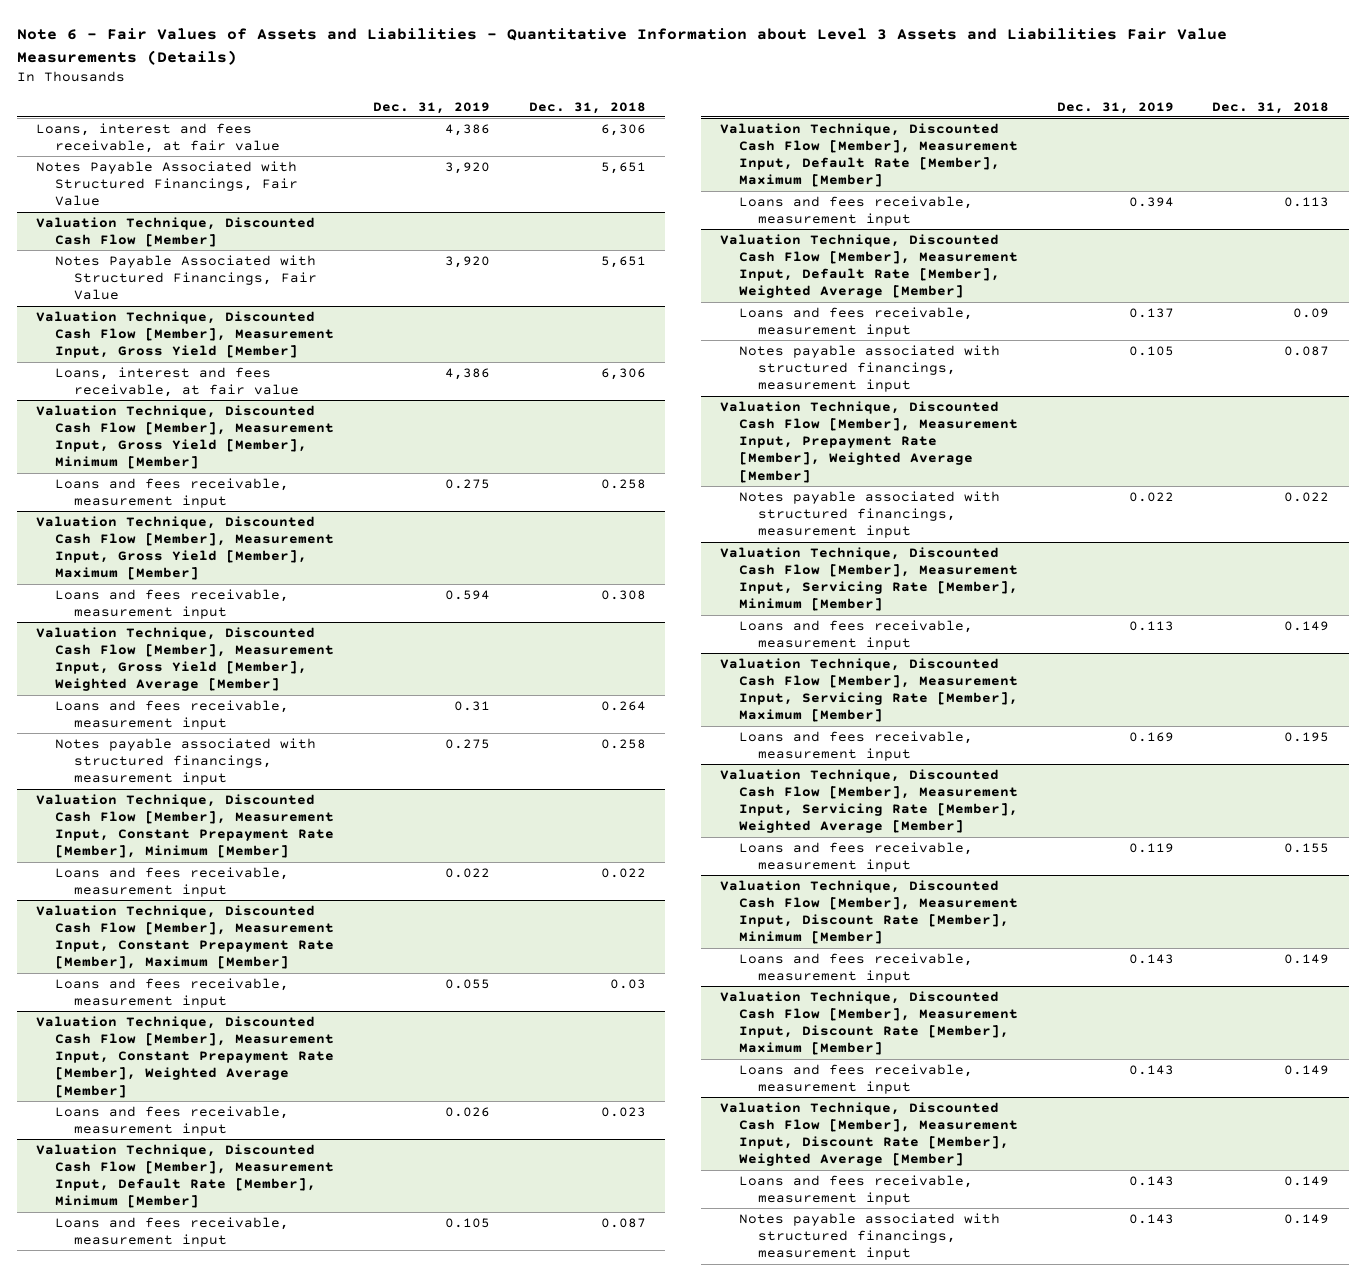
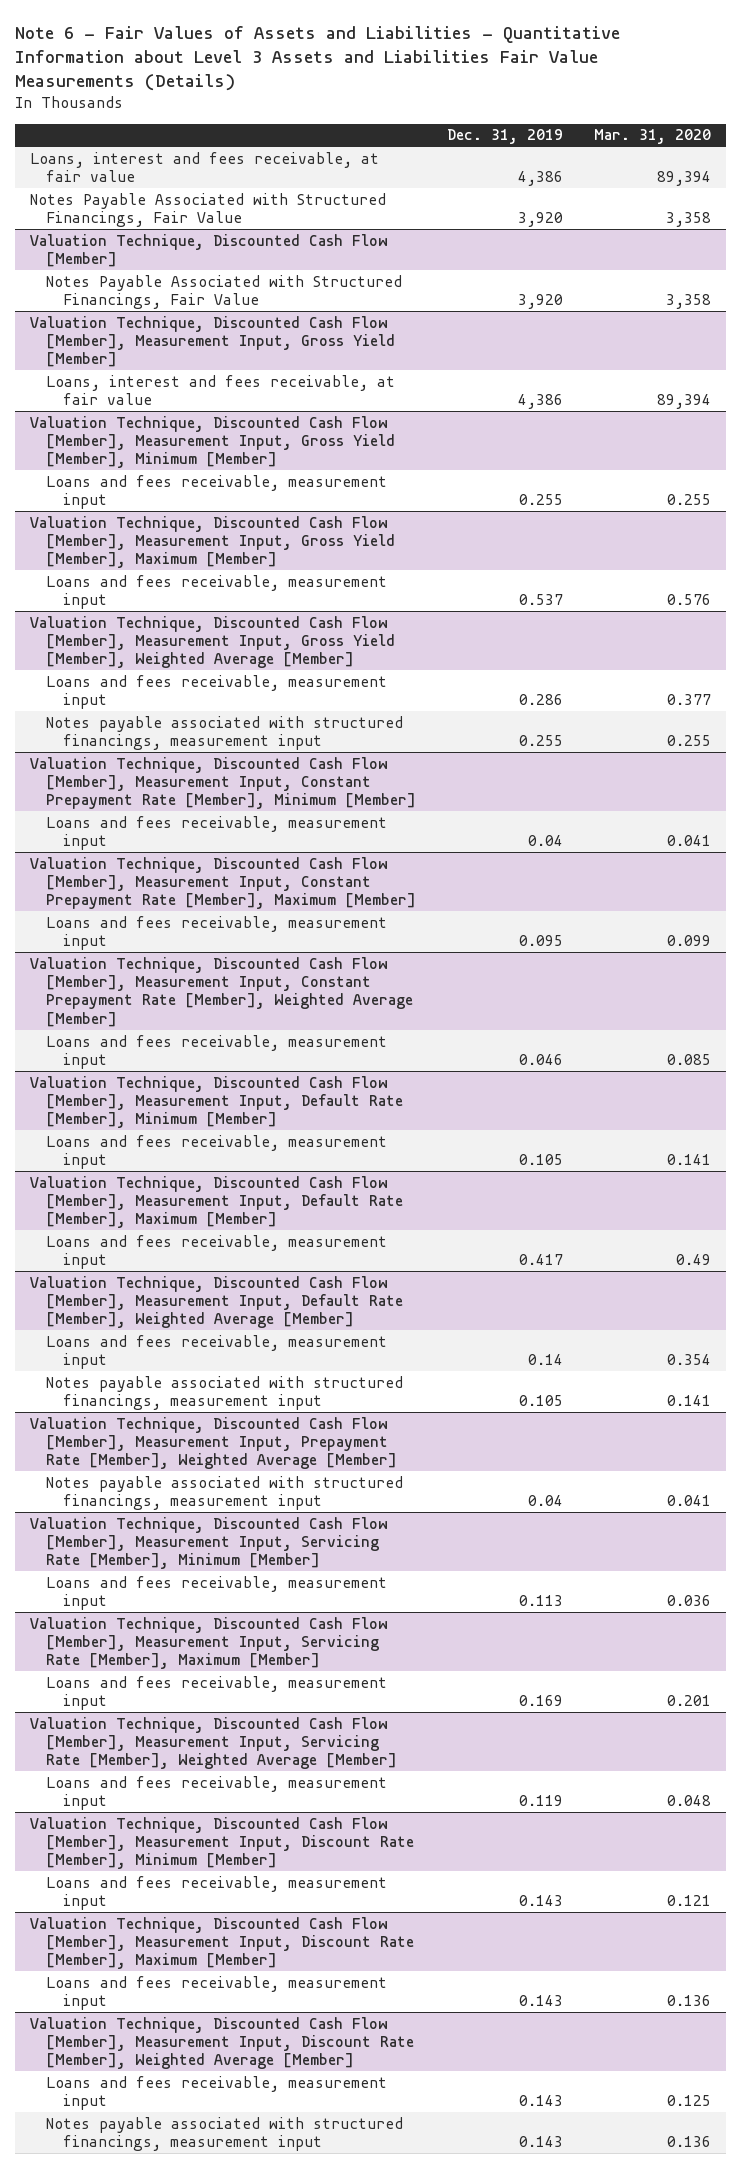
[528,101,646,114] Dec. 31, 2018 -> none
none -> [593,129,711,145] Mar. 31, 2020
[444,478,490,489] 0.275 -> [519,494,564,506] 0.255
[444,589,490,600] 0.594 -> [519,594,564,606] 0.537
[453,700,490,711] 0.31 -> [519,694,564,706] 0.286
[444,738,490,749] 0.275 -> [519,735,564,747] 0.255
[444,867,490,878] 0.022 -> [528,835,564,847] 0.04
[444,978,490,989] 0.055 -> [519,935,564,947] 0.095
[444,1106,490,1117] 0.026 -> [519,1054,564,1066] 0.046
[1128,196,1174,207] 0.394 -> [519,1254,564,1266] 0.417
[1128,307,1174,318] 0.137 -> [528,1354,564,1366] 0.14
[1128,491,1174,502] 0.022 -> [528,1495,564,1507] 0.04

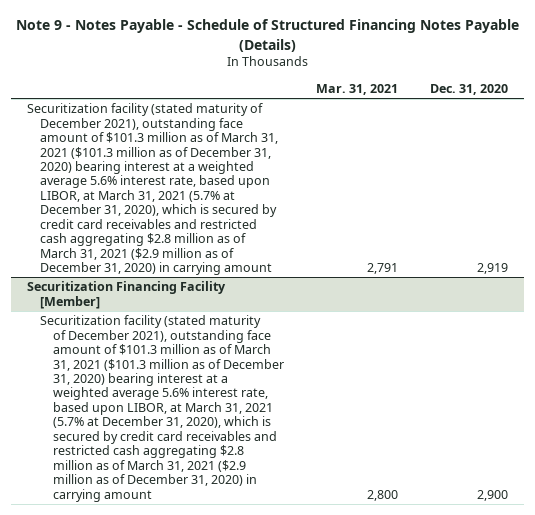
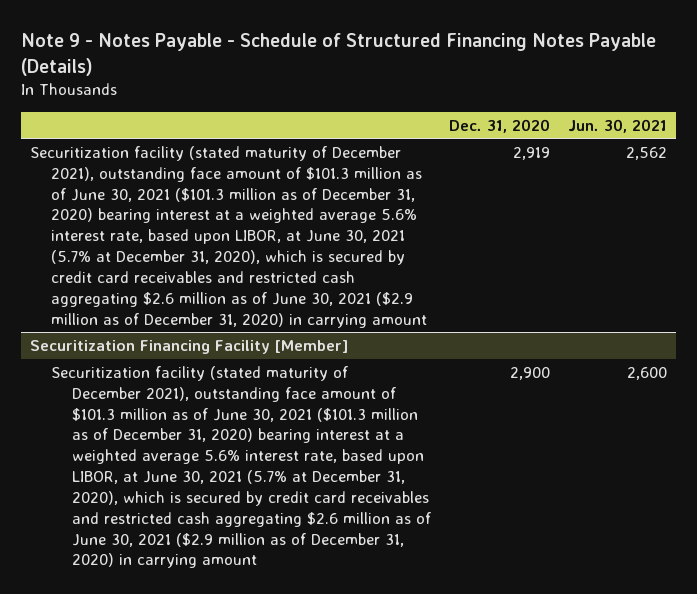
[315,83,398,95] Mar. 31, 2021 -> none
none -> [568,118,668,133] Jun. 30, 2021
[27,103,278,276] Securitization facility (stated maturity of December 2021), outstanding face amount of $101.3 million as of March 31, 2021 ($101.3 million as of December 31, 2020) bearing interest at a weighted average 5.6% interest rate, based upon LIBOR, at March 31, 2021 (5.7% at December 31, 2020), which is secured by credit card receivables and restricted cash aggregating $2.8 million as of March 31, 2021 ($2.9 million as of December 31, 2020) in carrying amount -> [30,145,428,328] Securitization facility (stated maturity of December 2021), outstanding face amount of $101.3 million as of June 30, 2021 ($101.3 million as of December 31, 2020) bearing interest at a weighted average 5.6% interest rate, based upon LIBOR, at June 30, 2021 (5.7% at December 31, 2020), which is secured by credit card receivables and restricted cash aggregating $2.6 million as of June 30, 2021 ($2.9 million as of December 31, 2020) in carrying amount
[39,315,284,502] Securitization facility (stated maturity of December 2021), outstanding face amount of $101.3 million as of March 31, 2021 ($101.3 million as of December 31, 2020) bearing interest at a weighted average 5.6% interest rate, based upon LIBOR, at March 31, 2021 (5.7% at December 31, 2020), which is secured by credit card receivables and restricted cash aggregating $2.8 million as of March 31, 2021 ($2.9 million as of December 31, 2020) in carrying amount -> [51,365,432,569] Securitization facility (stated maturity of December 2021), outstanding face amount of $101.3 million as of June 30, 2021 ($101.3 million as of December 31, 2020) bearing interest at a weighted average 5.6% interest rate, based upon LIBOR, at June 30, 2021 (5.7% at December 31, 2020), which is secured by credit card receivables and restricted cash aggregating $2.6 million as of June 30, 2021 ($2.9 million as of December 31, 2020) in carrying amount

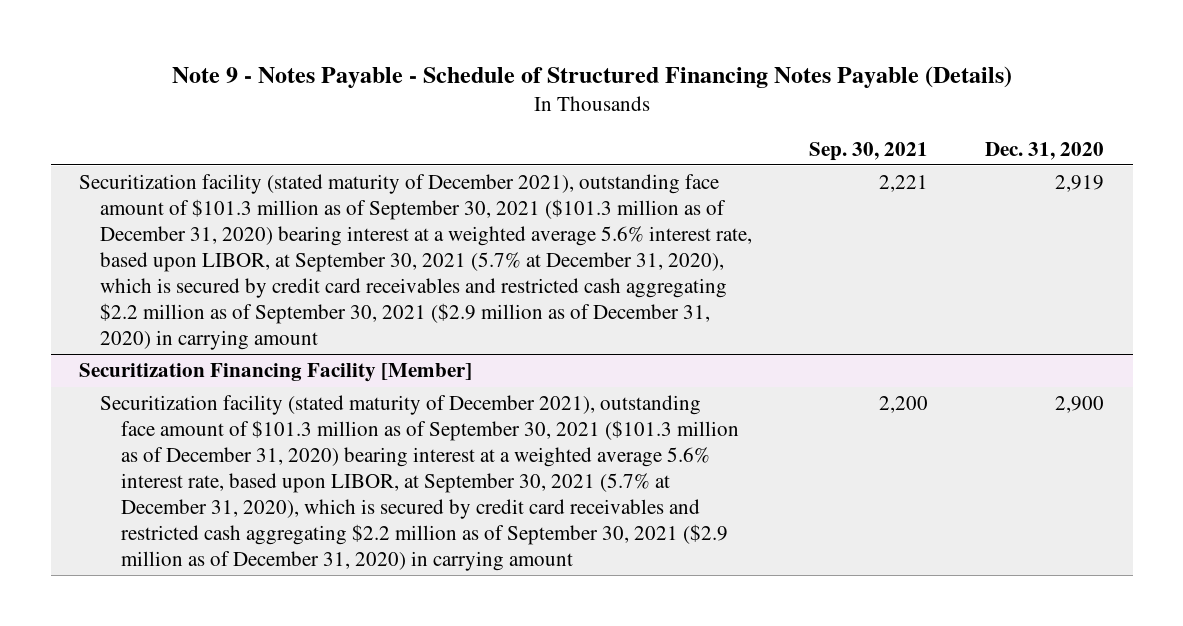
[568,118,668,133] Jun. 30, 2021 -> none
none -> [809,141,929,161] Sep. 30, 2021
[30,145,428,328] Securitization facility (stated maturity of December 2021), outstanding face amount of $101.3 million as of June 30, 2021 ($101.3 million as of December 31, 2020) bearing interest at a weighted average 5.6% interest rate, based upon LIBOR, at June 30, 2021 (5.7% at December 31, 2020), which is secured by credit card receivables and restricted cash aggregating $2.6 million as of June 30, 2021 ($2.9 million as of December 31, 2020) in carrying amount -> [79,174,752,350] Securitization facility (stated maturity of December 2021), outstanding face amount of $101.3 million as of September 30, 2021 ($101.3 million as of December 31, 2020) bearing interest at a weighted average 5.6% interest rate, based upon LIBOR, at September 30, 2021 (5.7% at December 31, 2020), which is secured by credit card receivables and restricted cash aggregating $2.2 million as of September 30, 2021 ($2.9 million as of December 31, 2020) in carrying amount
[51,365,432,569] Securitization facility (stated maturity of December 2021), outstanding face amount of $101.3 million as of June 30, 2021 ($101.3 million as of December 31, 2020) bearing interest at a weighted average 5.6% interest rate, based upon LIBOR, at June 30, 2021 (5.7% at December 31, 2020), which is secured by credit card receivables and restricted cash aggregating $2.6 million as of June 30, 2021 ($2.9 million as of December 31, 2020) in carrying amount -> [99,395,739,571] Securitization facility (stated maturity of December 2021), outstanding face amount of $101.3 million as of September 30, 2021 ($101.3 million as of December 31, 2020) bearing interest at a weighted average 5.6% interest rate, based upon LIBOR, at September 30, 2021 (5.7% at December 31, 2020), which is secured by credit card receivables and restricted cash aggregating $2.2 million as of September 30, 2021 ($2.9 million as of December 31, 2020) in carrying amount

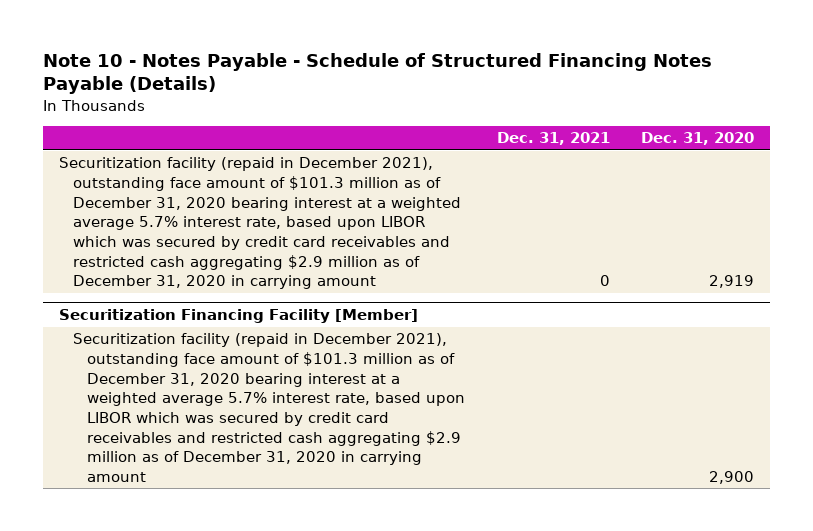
[171,66,1012,89] Note 9 - Notes Payable - Schedule of Structured Financing Notes Payable (Details) -> [43,52,713,95] Note 10 - Notes Payable - Schedule of Structured Financing Notes Payable (Details)
[809,141,929,161] Sep. 30, 2021 -> none
none -> [496,132,610,146] Dec. 31, 2021
[79,174,752,350] Securitization facility (stated maturity of December 2021), outstanding face amount of $101.3 million as of September 30, 2021 ($101.3 million as of December 31, 2020) bearing interest at a weighted average 5.6% interest rate, based upon LIBOR, at September 30, 2021 (5.7% at December 31, 2020), which is secured by credit card receivables and restricted cash aggregating $2.2 million as of September 30, 2021 ($2.9 million as of December 31, 2020) in carrying amount -> [58,157,462,290] Securitization facility (repaid in December 2021), outstanding face amount of $101.3 million as of December 31, 2020 bearing interest at a weighted average 5.7% interest rate, based upon LIBOR which was secured by credit card receivables and restricted cash aggregating $2.9 million as of December 31, 2020 in carrying amount
[99,395,739,571] Securitization facility (stated maturity of December 2021), outstanding face amount of $101.3 million as of September 30, 2021 ($101.3 million as of December 31, 2020) bearing interest at a weighted average 5.6% interest rate, based upon LIBOR, at September 30, 2021 (5.7% at December 31, 2020), which is secured by credit card receivables and restricted cash aggregating $2.2 million as of September 30, 2021 ($2.9 million as of December 31, 2020) in carrying amount -> [73,333,466,482] Securitization facility (repaid in December 2021), outstanding face amount of $101.3 million as of December 31, 2020 bearing interest at a weighted average 5.7% interest rate, based upon LIBOR which was secured by credit card receivables and restricted cash aggregating $2.9 million as of December 31, 2020 in carrying amount

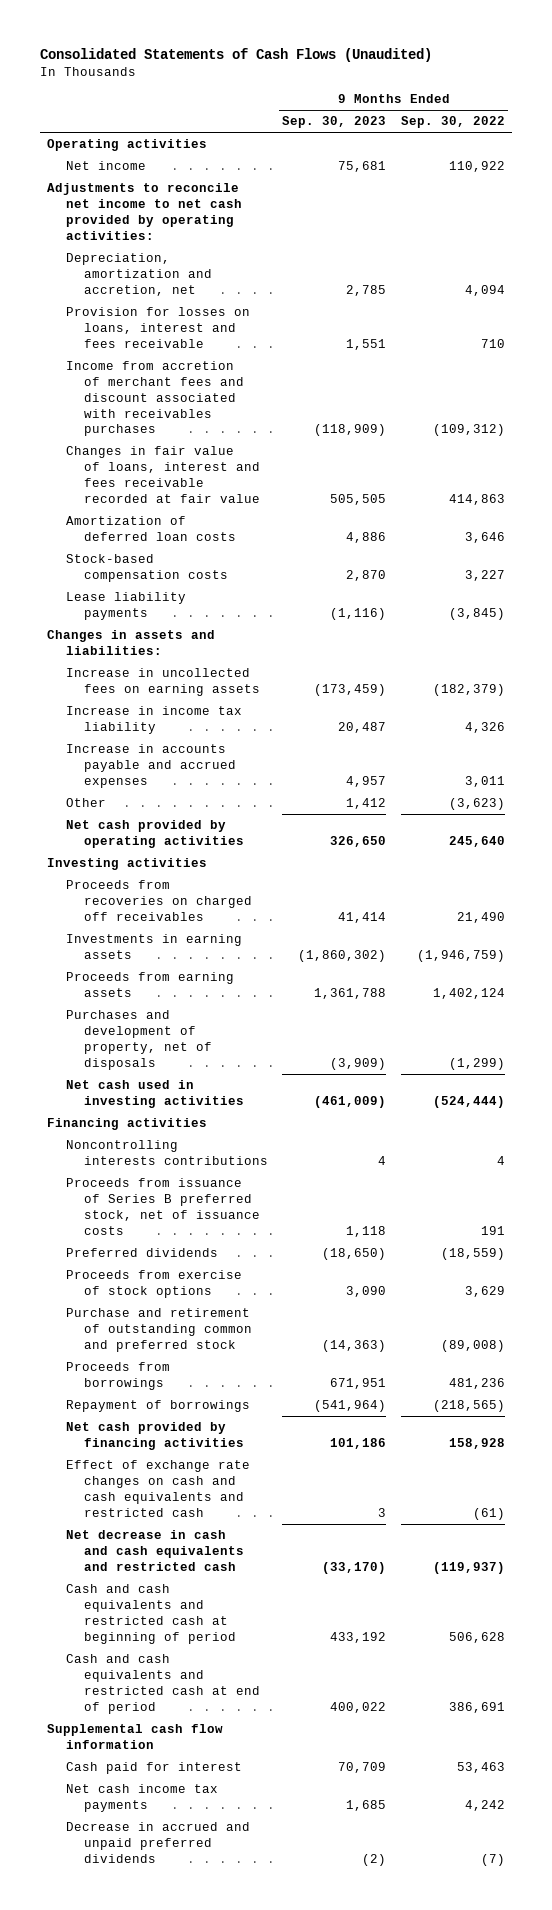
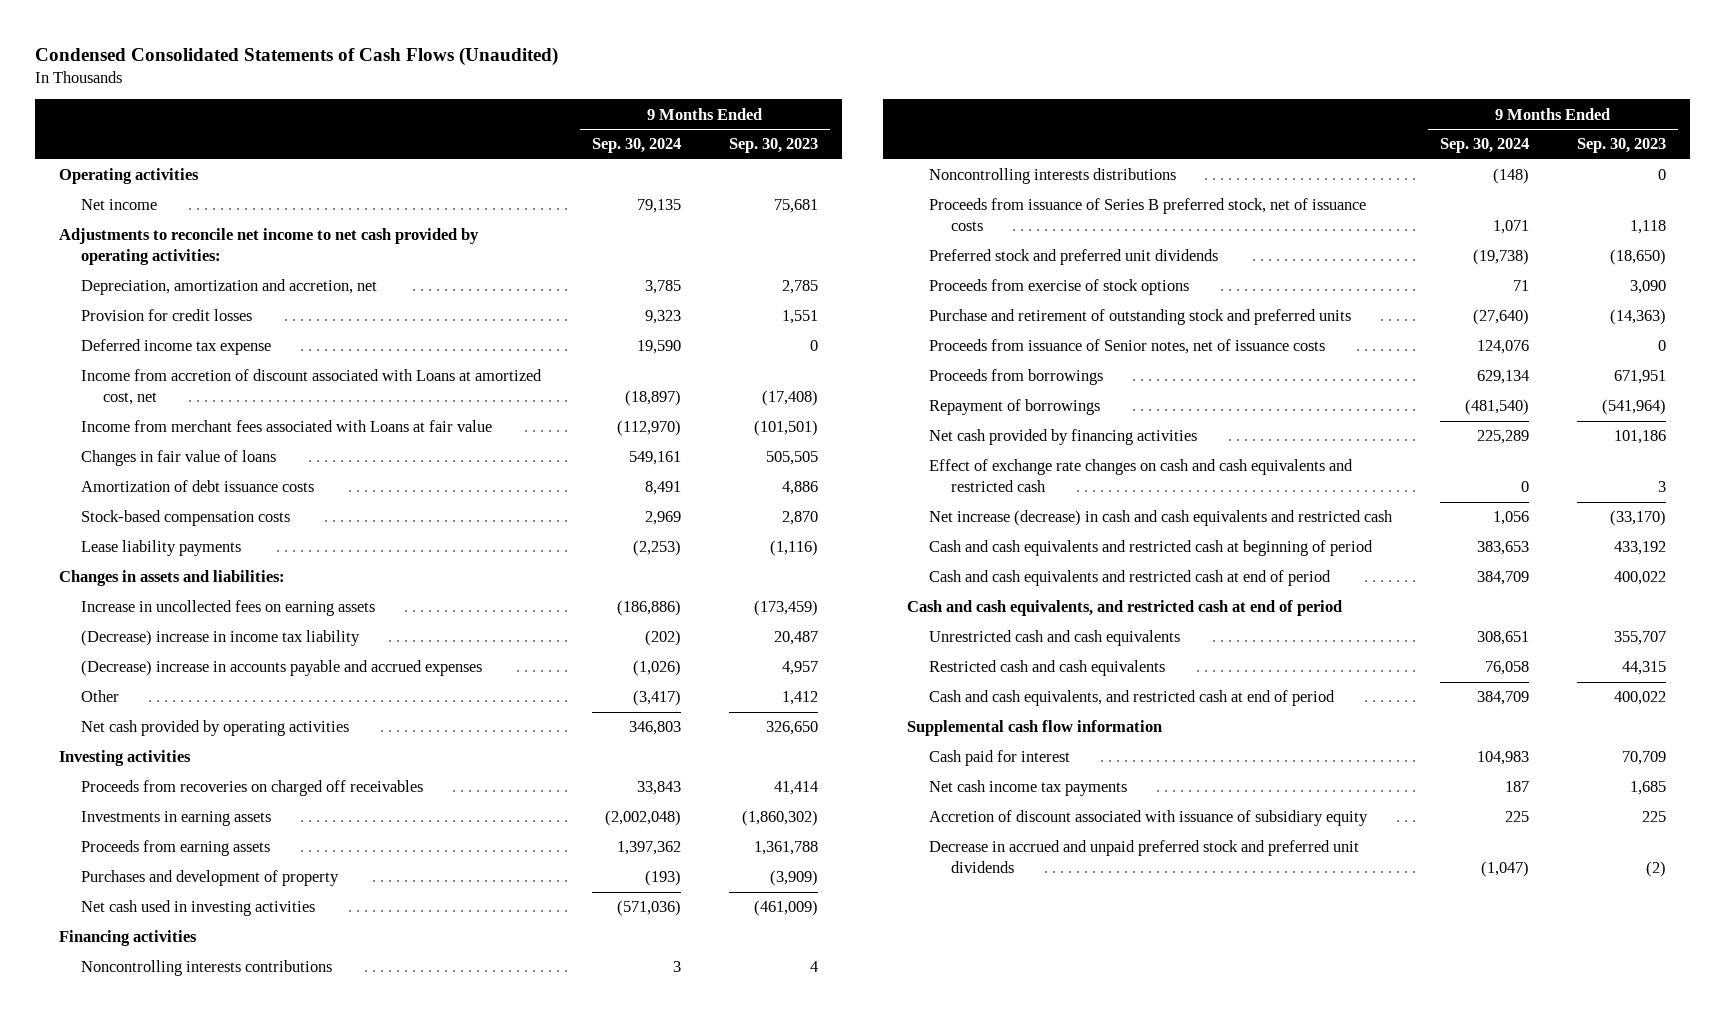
[39,48,432,63] Consolidated Statements of Cash Flows (Unaudited) -> [34,46,558,66] Condensed Consolidated Statements of Cash Flows (Unaudited)
[400,116,505,129] Sep. 30, 2022 -> none
none -> [592,138,682,154] Sep. 30, 2024
[65,307,250,348] Provision for losses on loans, interest and fees receivable -> [81,309,253,322] Provision for credit losses
none -> [81,339,272,356] Deferred income tax expense
[65,361,245,437] Income from accretion of merchant fees and discount associated with receivables purchases -> [81,369,543,406] Income from accretion of discount associated with Loans at amortized cost, net
[314,424,387,437] (118,909) -> [761,390,818,407] (17,408)
none -> [81,420,493,433] Income from merchant fees associated with Loans at fair value
[65,446,261,503] Changes in fair value of loans, interest and fees receivable recorded at fair value -> [81,450,277,467] Changes in fair value of loans
[65,516,237,541] Amortization of deferred loan costs -> [81,480,315,493] Amortization of debt issuance costs
[65,706,242,734] Increase in income tax liability -> [81,630,361,647] (Decrease) increase in income tax liability
[65,744,237,788] Increase in accounts payable and accrued expenses -> [81,660,483,677] (Decrease) increase in accounts payable and accrued expenses
[65,1010,213,1070] Purchases and development of property, net of disposals -> [81,870,340,887] Purchases and development of property
none -> [929,168,1177,185] Noncontrolling interests distributions
[65,1248,218,1258] Preferred dividends -> [929,249,1219,266] Preferred stock and preferred unit dividends
[65,1308,253,1352] Purchase and retirement of outstanding common and preferred stock -> [929,309,1352,326] Purchase and retirement of outstanding stock and preferred units
none -> [929,339,1326,355] Proceeds from issuance of Senior notes, net of issuance costs
[65,1530,245,1571] Net decrease in cash and cash equivalents and restricted cash -> [929,510,1394,527] Net increase (decrease) in cash and cash equivalents and restricted cash
none -> [906,600,1342,617] Cash and cash equivalents, and restricted cash at end of period
none -> [929,630,1181,647] Unrestricted cash and cash equivalents
none -> [929,660,1166,677] Restricted cash and cash equivalents
none -> [929,690,1336,707] Cash and cash equivalents, and restricted cash at end of period
none -> [929,810,1369,827] Accretion of discount associated with issuance of subsidiary equity
[65,1822,250,1863] Decrease in accrued and unpaid preferred dividends -> [929,840,1360,874] Decrease in accrued and unpaid preferred stock and preferred unit dividends

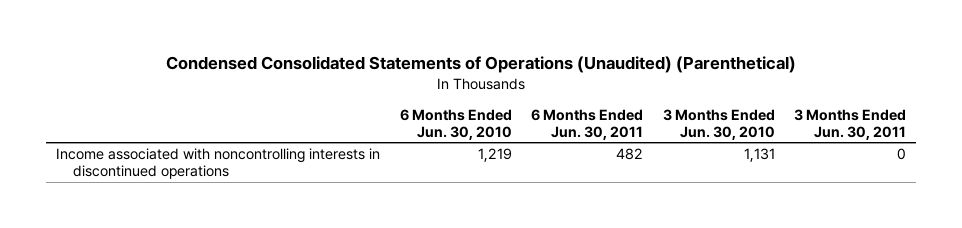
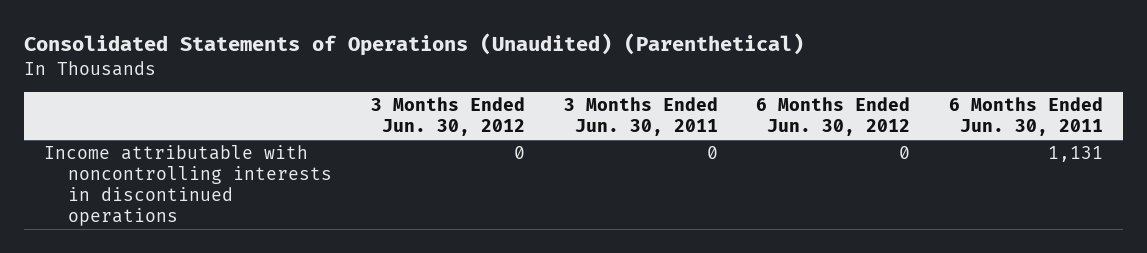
[166,56,797,74] Condensed Consolidated Statements of Operations (Unaudited) (Parenthetical) -> [24,33,805,57] Consolidated Statements of Operations (Unaudited) (Parenthetical)
[399,108,512,140] 6 Months Ended Jun. 30, 2010 -> none
[662,108,775,140] 3 Months Ended Jun. 30, 2010 -> none
none -> [370,97,525,137] 3 Months Ended Jun. 30, 2012
none -> [756,97,911,137] 6 Months Ended Jun. 30, 2012
[56,148,381,180] Income associated with noncontrolling interests in discontinued operations -> [43,145,332,226] Income attributable with noncontrolling interests in discontinued operations
[616,148,644,161] 482 -> [1048,146,1104,163] 1,131

